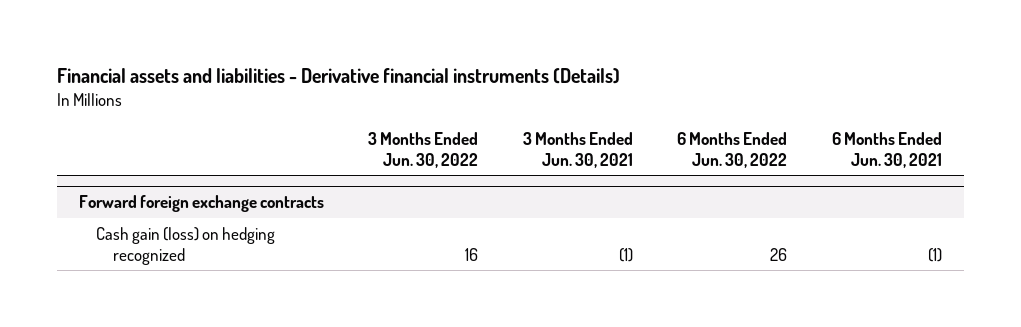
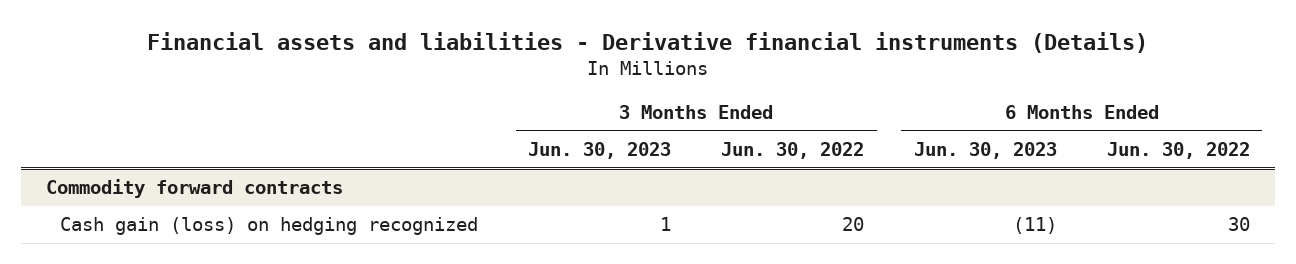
[522,131,633,169] 3 Months Ended Jun. 30, 2021 -> none
[831,131,942,169] 6 Months Ended Jun. 30, 2021 -> none
none -> [528,142,672,160] Jun. 30, 2023
none -> [913,142,1057,160] Jun. 30, 2023
[78,195,324,213] Forward foreign exchange contracts -> [46,179,344,199] Commodity forward contracts
[465,248,479,262] 16 -> [842,217,865,232] 20
[770,248,788,262] 26 -> [1227,217,1250,232] 30

